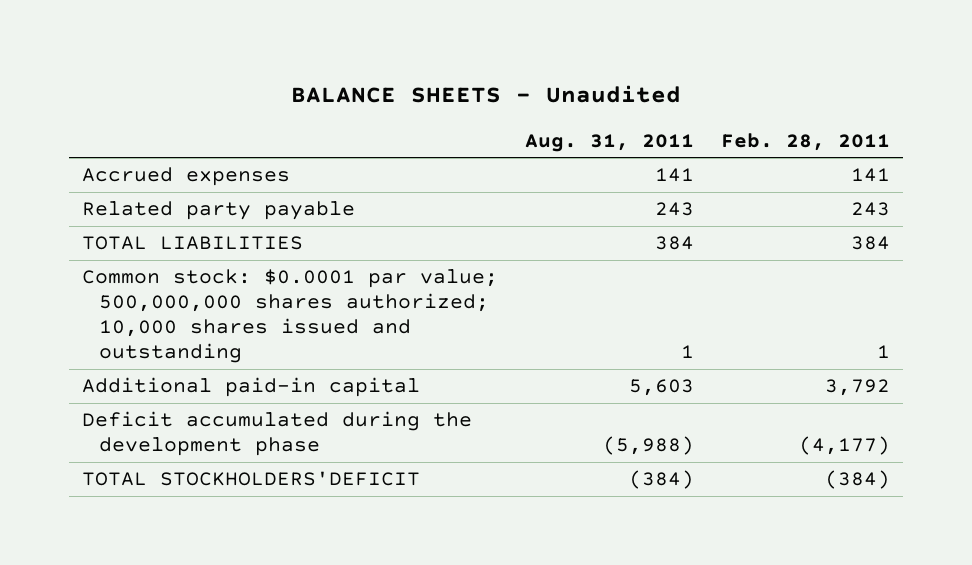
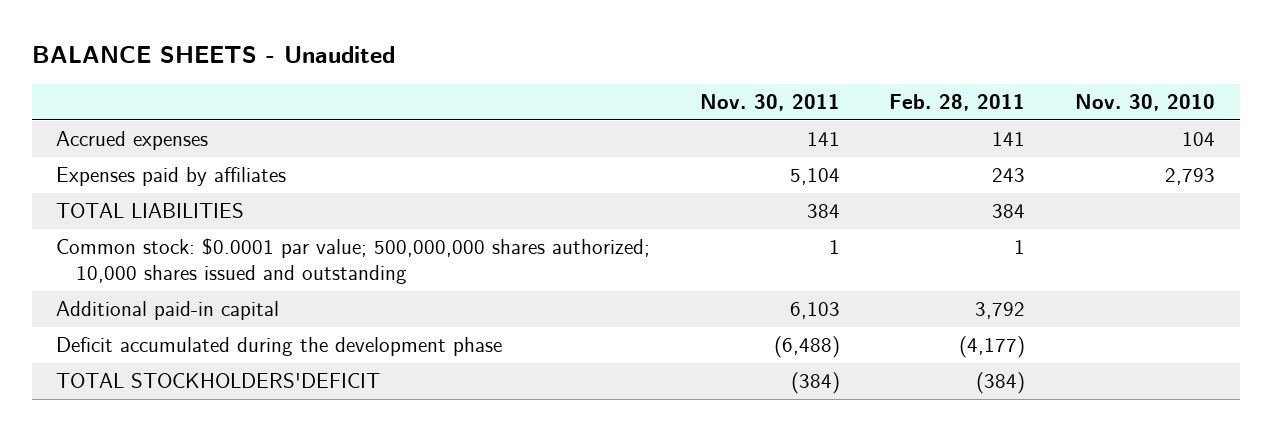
[525,133,695,152] Aug. 31, 2011 -> none
none -> [699,93,840,111] Nov. 30, 2011
none -> [1075,93,1216,111] Nov. 30, 2010
[82,201,356,221] Related party payable -> [56,167,287,187] Expenses paid by affiliates

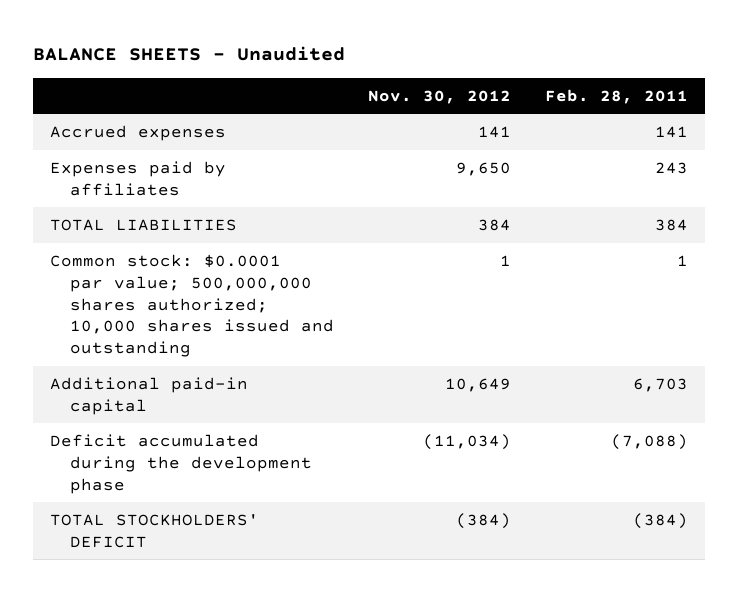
[699,93,840,111] Nov. 30, 2011 -> none
[1075,93,1216,111] Nov. 30, 2010 -> none
none -> [367,89,511,104] Nov. 30, 2012
[975,302,1026,320] 3,792 -> [632,377,688,392] 6,703
[959,336,1026,359] (4,177) -> [610,433,688,450] (7,088)
[56,373,381,389] TOTAL STOCKHOLDERS'DEFICIT -> [50,513,260,548] TOTAL STOCKHOLDERS' DEFICIT

